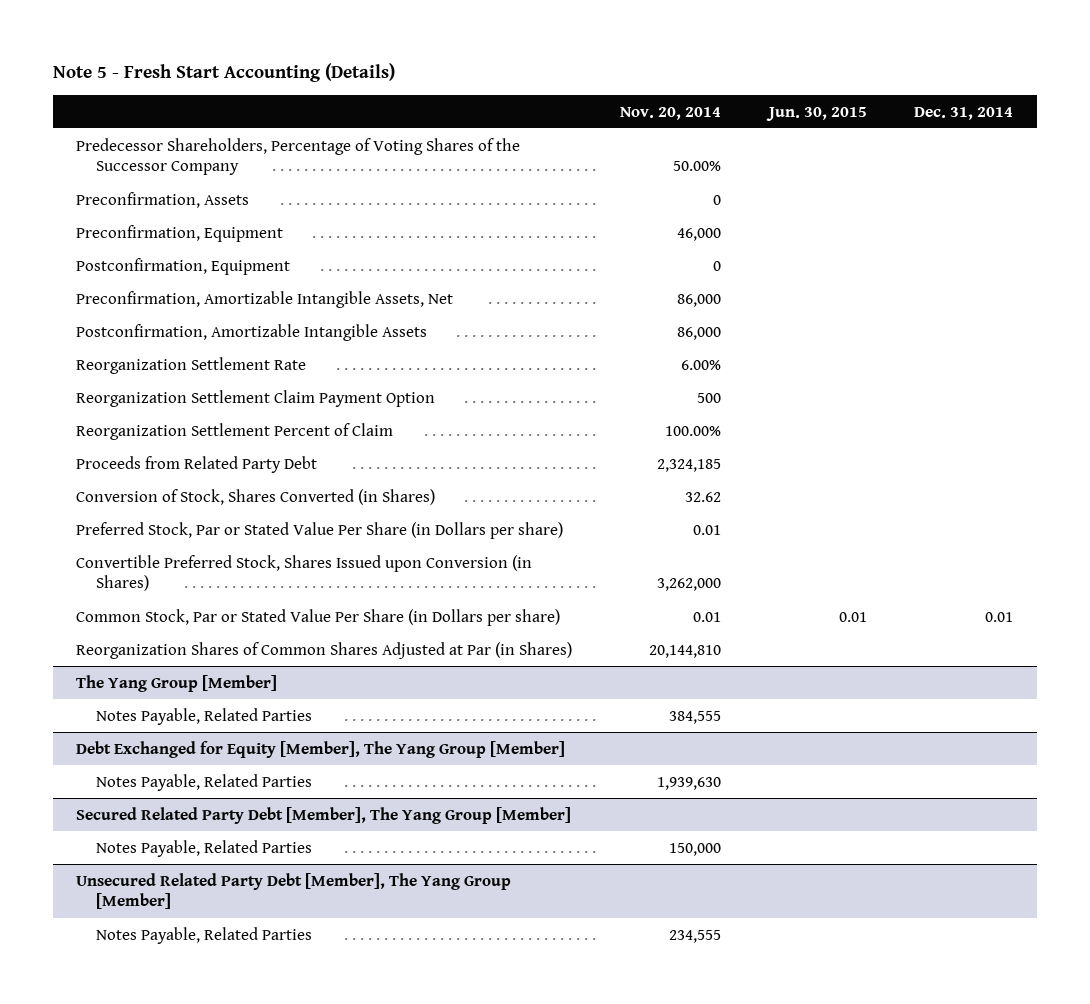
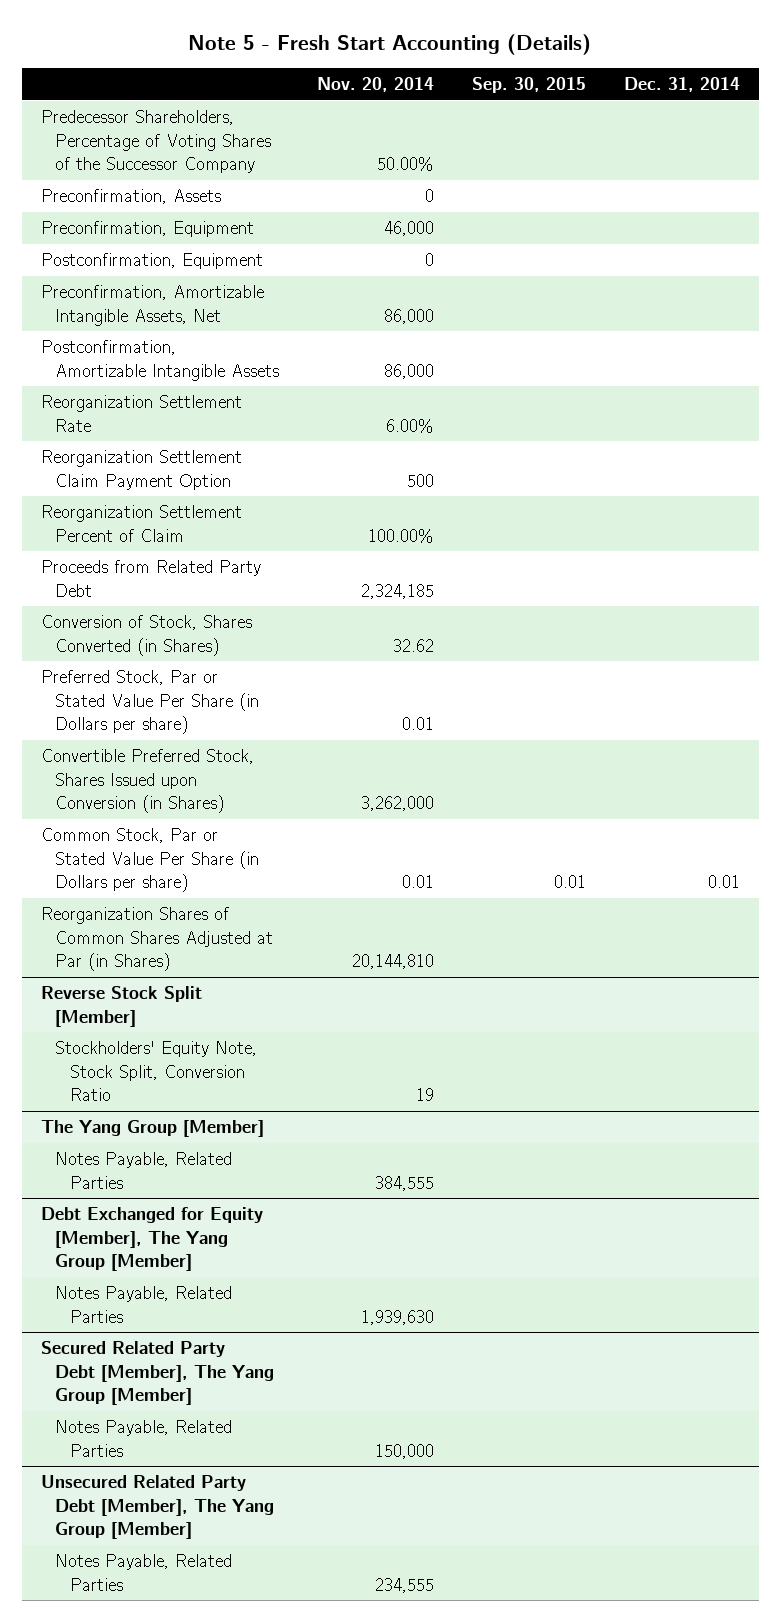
[765,106,867,121] Jun. 30, 2015 -> none
none -> [472,76,587,93] Sep. 30, 2015
none -> [40,986,202,1027] Reverse Stock Split [Member]
none -> [55,1041,258,1101] Stockholders' Equity Note, Stock Split, Conversion Ratio

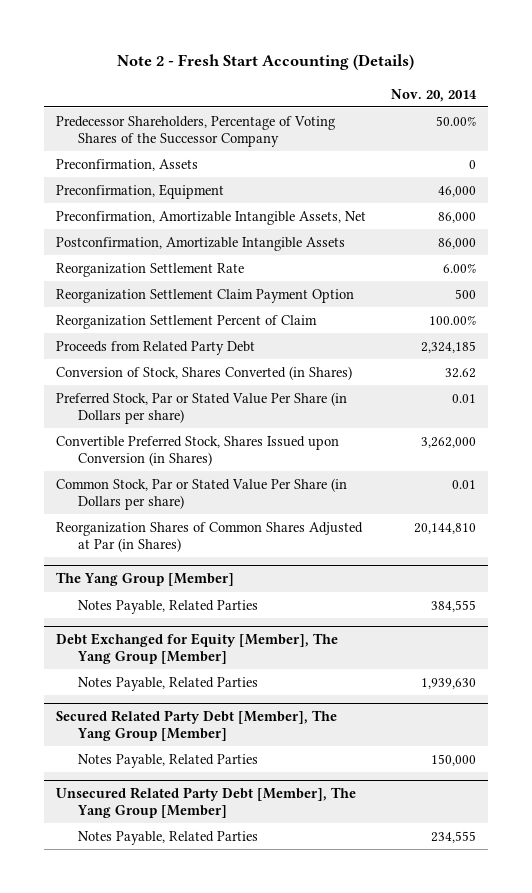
[188,33,592,55] Note 5 - Fresh Start Accounting (Details) -> [116,54,414,71] Note 2 - Fresh Start Accounting (Details)
[472,76,587,93] Sep. 30, 2015 -> none
[623,76,740,92] Dec. 31, 2014 -> none
[40,253,263,270] Postconfirmation, Equipment -> none
[40,986,202,1027] Reverse Stock Split [Member] -> none
[55,1041,258,1101] Stockholders' Equity Note, Stock Split, Conversion Ratio -> none

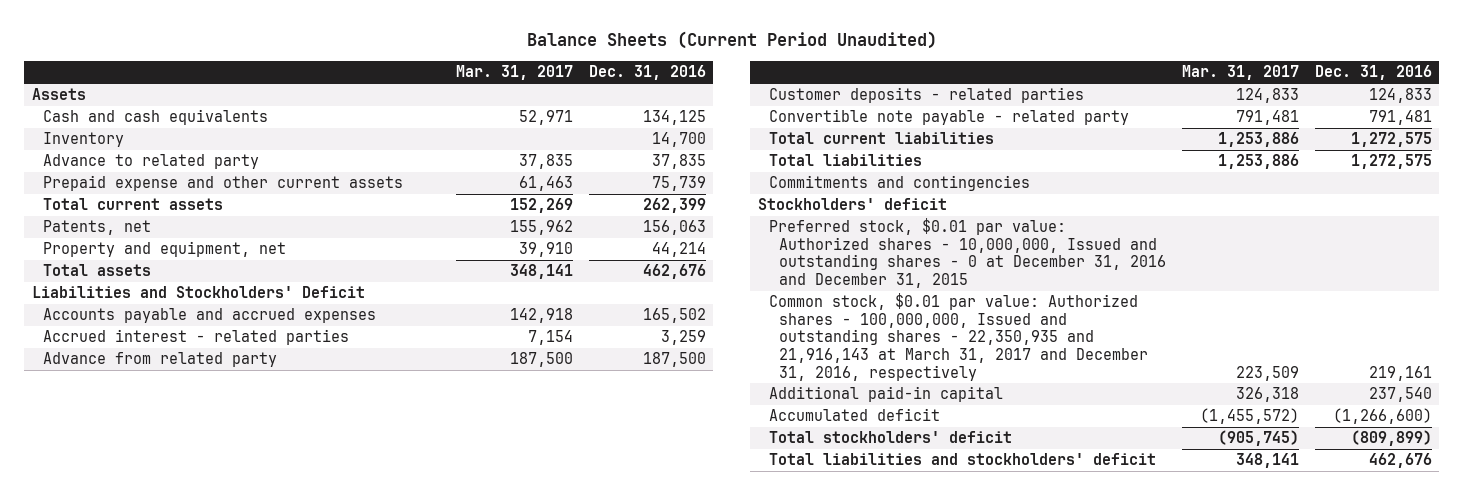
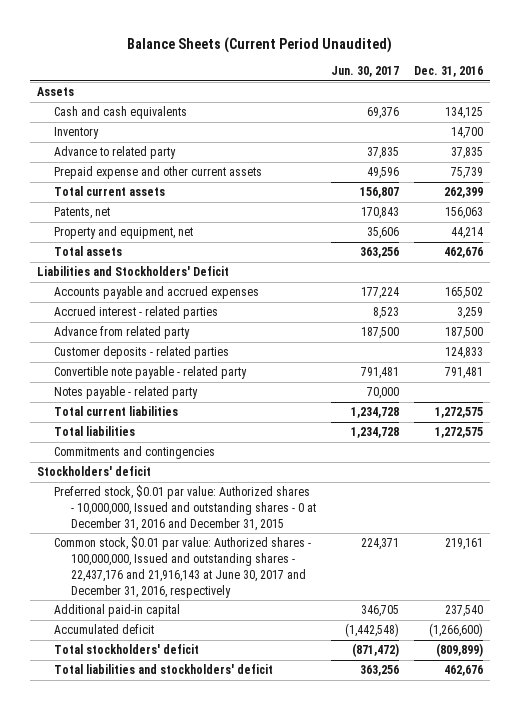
[456,65,574,81] Mar. 31, 2017 -> none
none -> [330,65,399,77] Jun. 30, 2017
none -> [53,386,198,400] Notes payable - related party
[768,293,1149,381] Common stock, $0.01 par value: Authorized shares - 100,000,000, Issued and outstanding shares - 22,350,935 and 21,916,143 at March 31, 2017 and December 31, 2016, respectively -> [53,536,311,598] Common stock, $0.01 par value: Authorized shares - 100,000,000, Issued and outstanding shares - 22,437,176 and 21,916,143 at June 30, 2017 and December 31, 2016, respectively

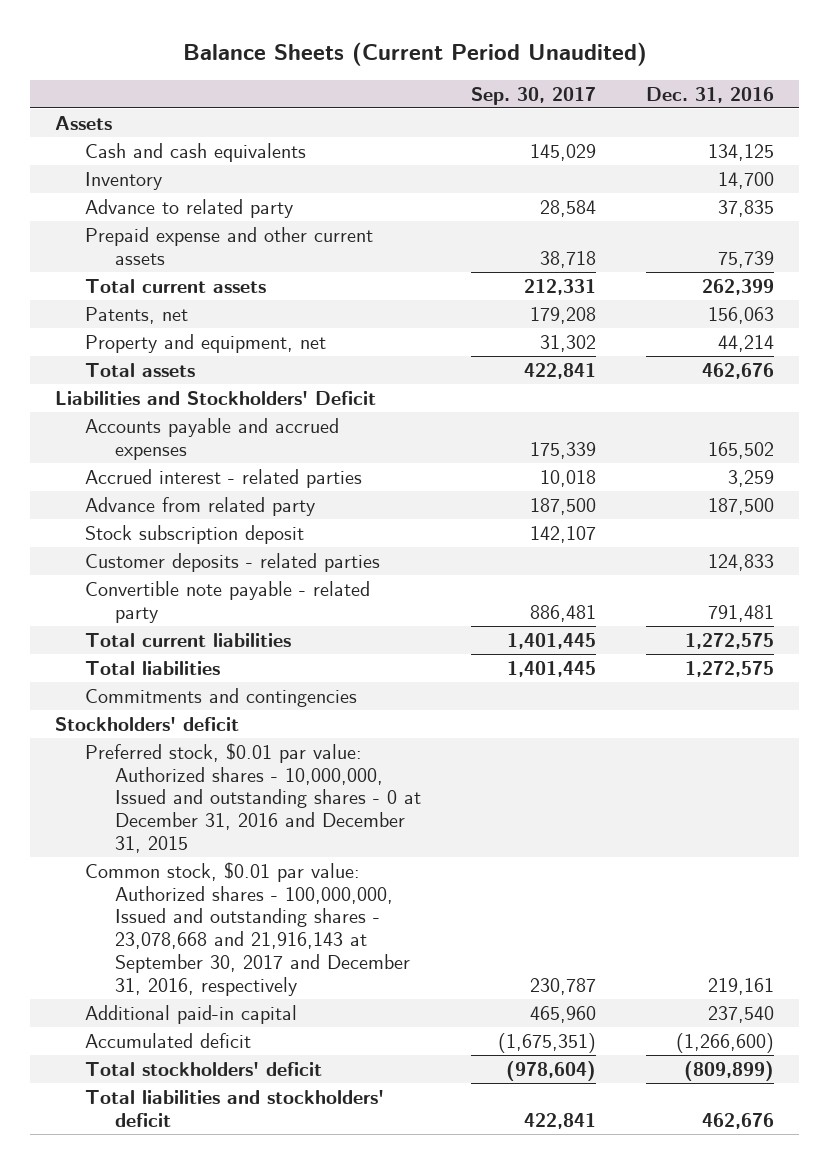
[330,65,399,77] Jun. 30, 2017 -> none
none -> [471,86,597,105] Sep. 30, 2017
none -> [85,524,305,544] Stock subscription deposit
[53,386,198,400] Notes payable - related party -> none
[53,536,311,598] Common stock, $0.01 par value: Authorized shares - 100,000,000, Issued and outstanding shares - 22,437,176 and 21,916,143 at June 30, 2017 and December 31, 2016, respectively -> [85,861,411,996] Common stock, $0.01 par value: Authorized shares - 100,000,000, Issued and outstanding shares - 23,078,668 and 21,916,143 at September 30, 2017 and December 31, 2016, respectively

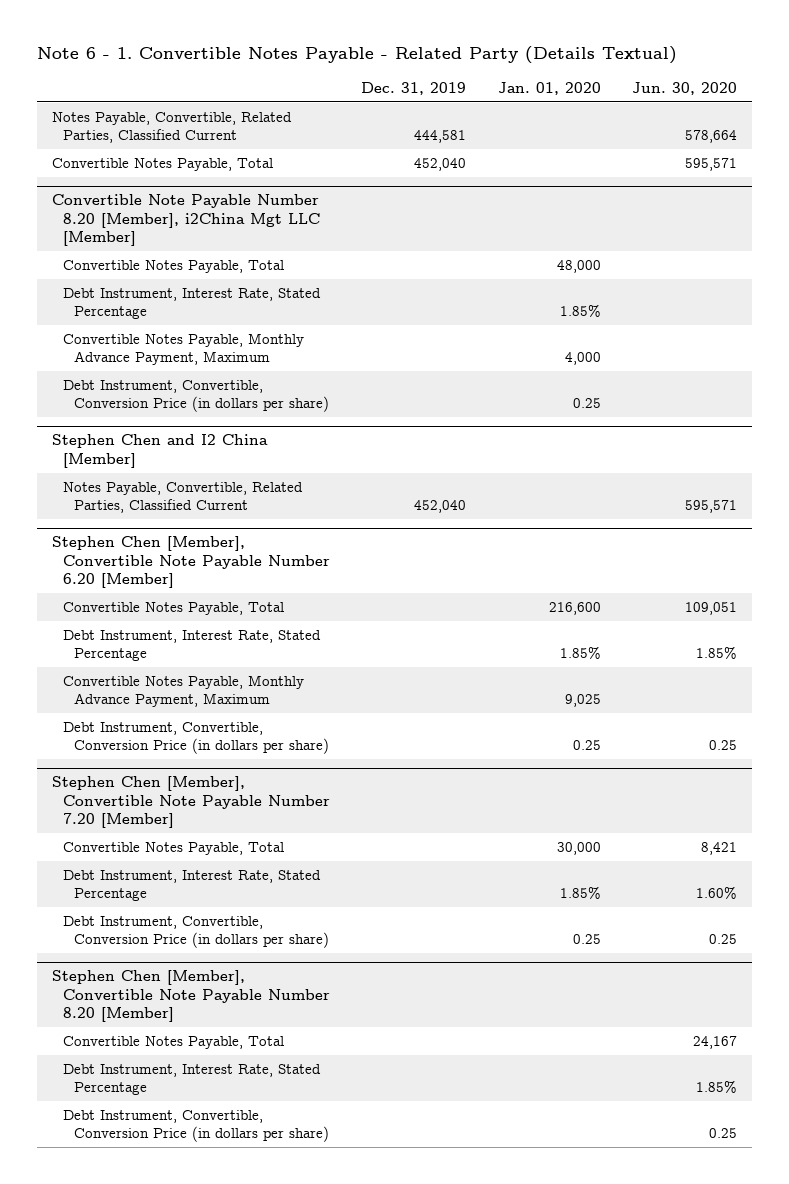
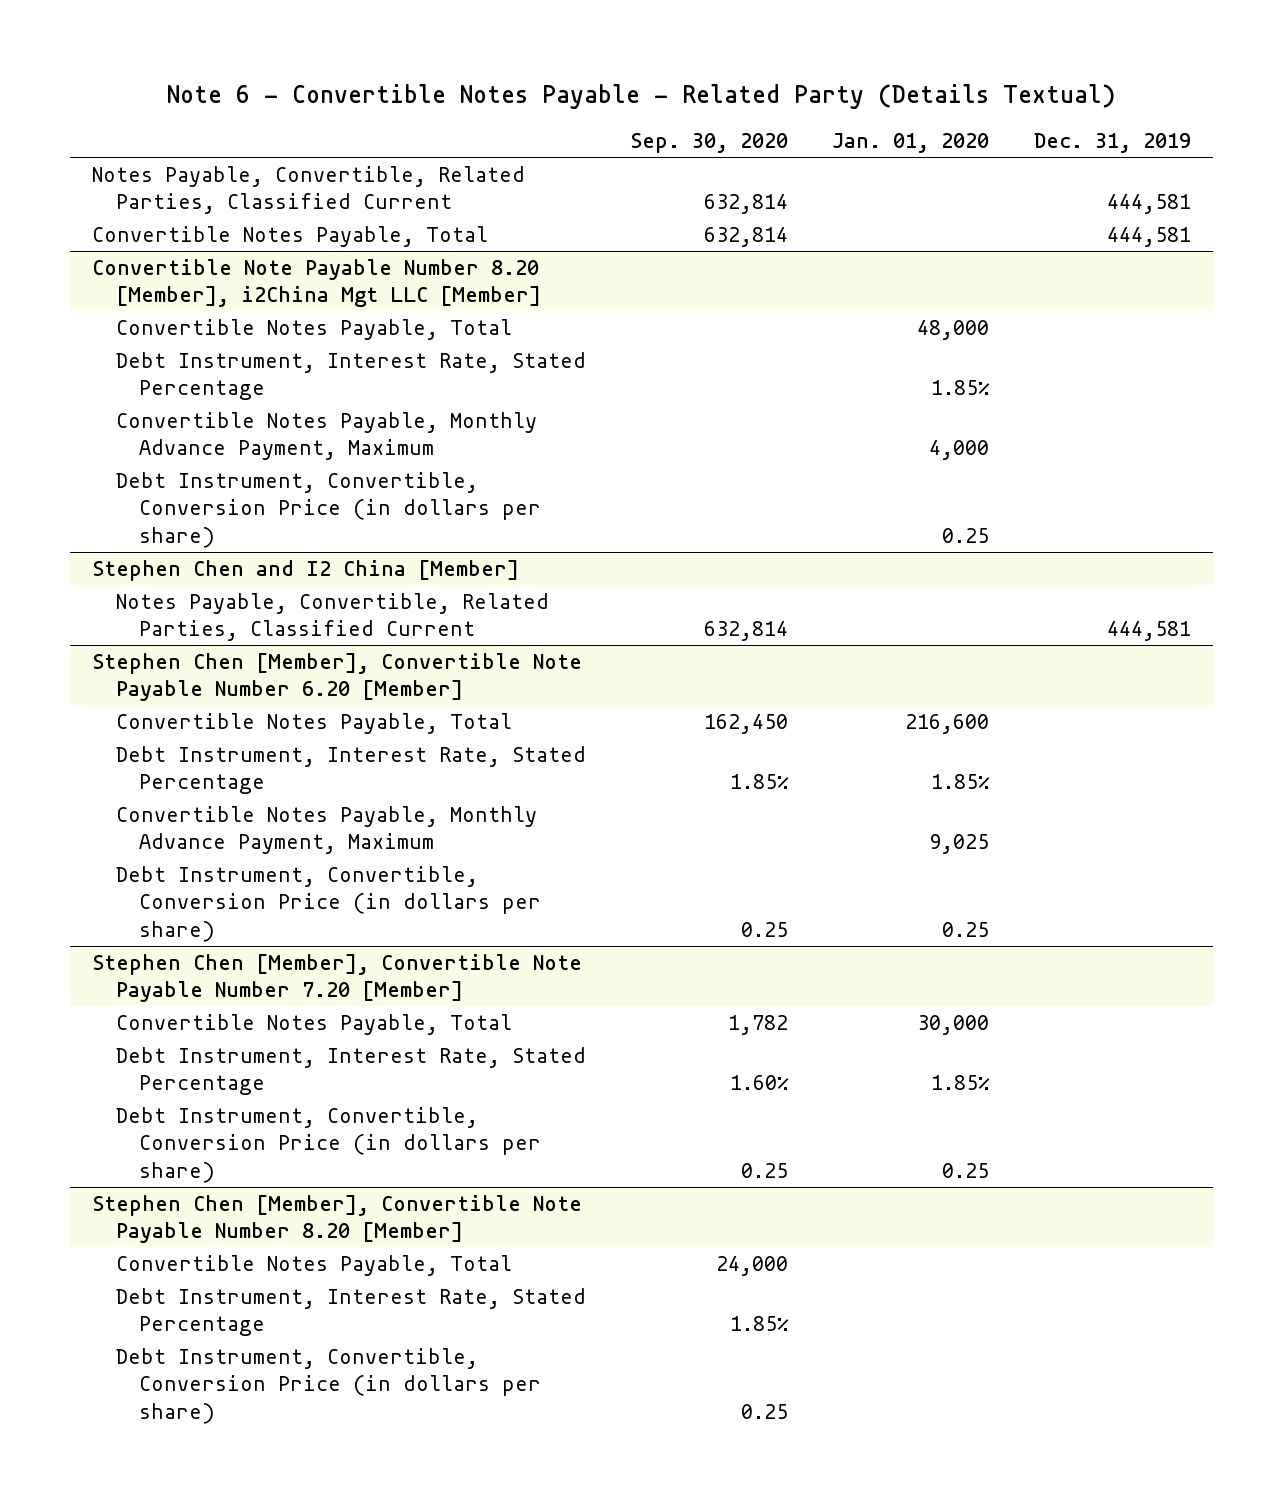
[36,46,677,65] Note 6 - 1. Convertible Notes Payable - Related Party (Details Textual) -> [167,84,1116,110] Note 6 - Convertible Notes Payable - Related Party (Details Textual)
[631,81,737,95] Jun. 30, 2020 -> none
none -> [630,133,789,154] Sep. 30, 2020
[414,157,467,171] 452,040 -> [1106,226,1191,247] 444,581
[414,500,467,514] 452,040 -> [1106,621,1191,642] 444,581

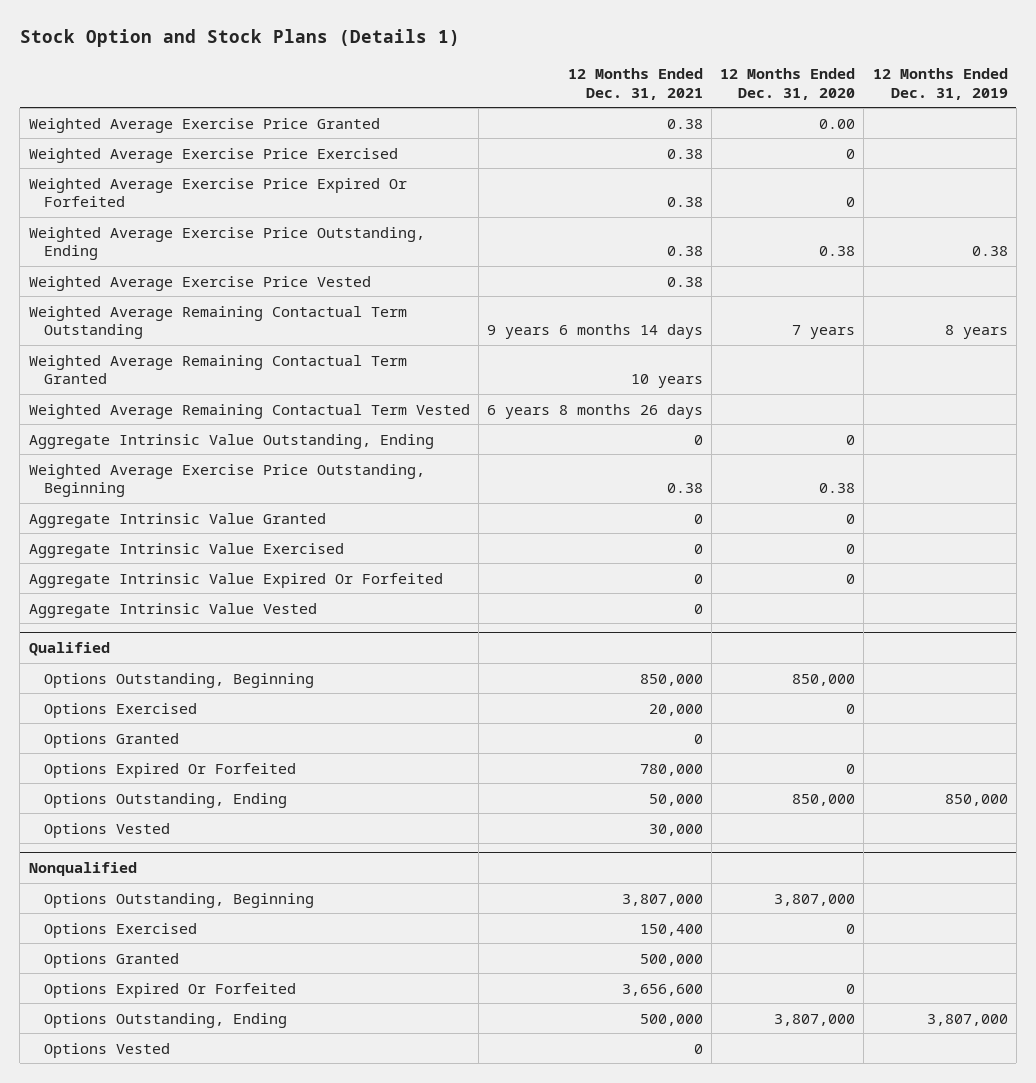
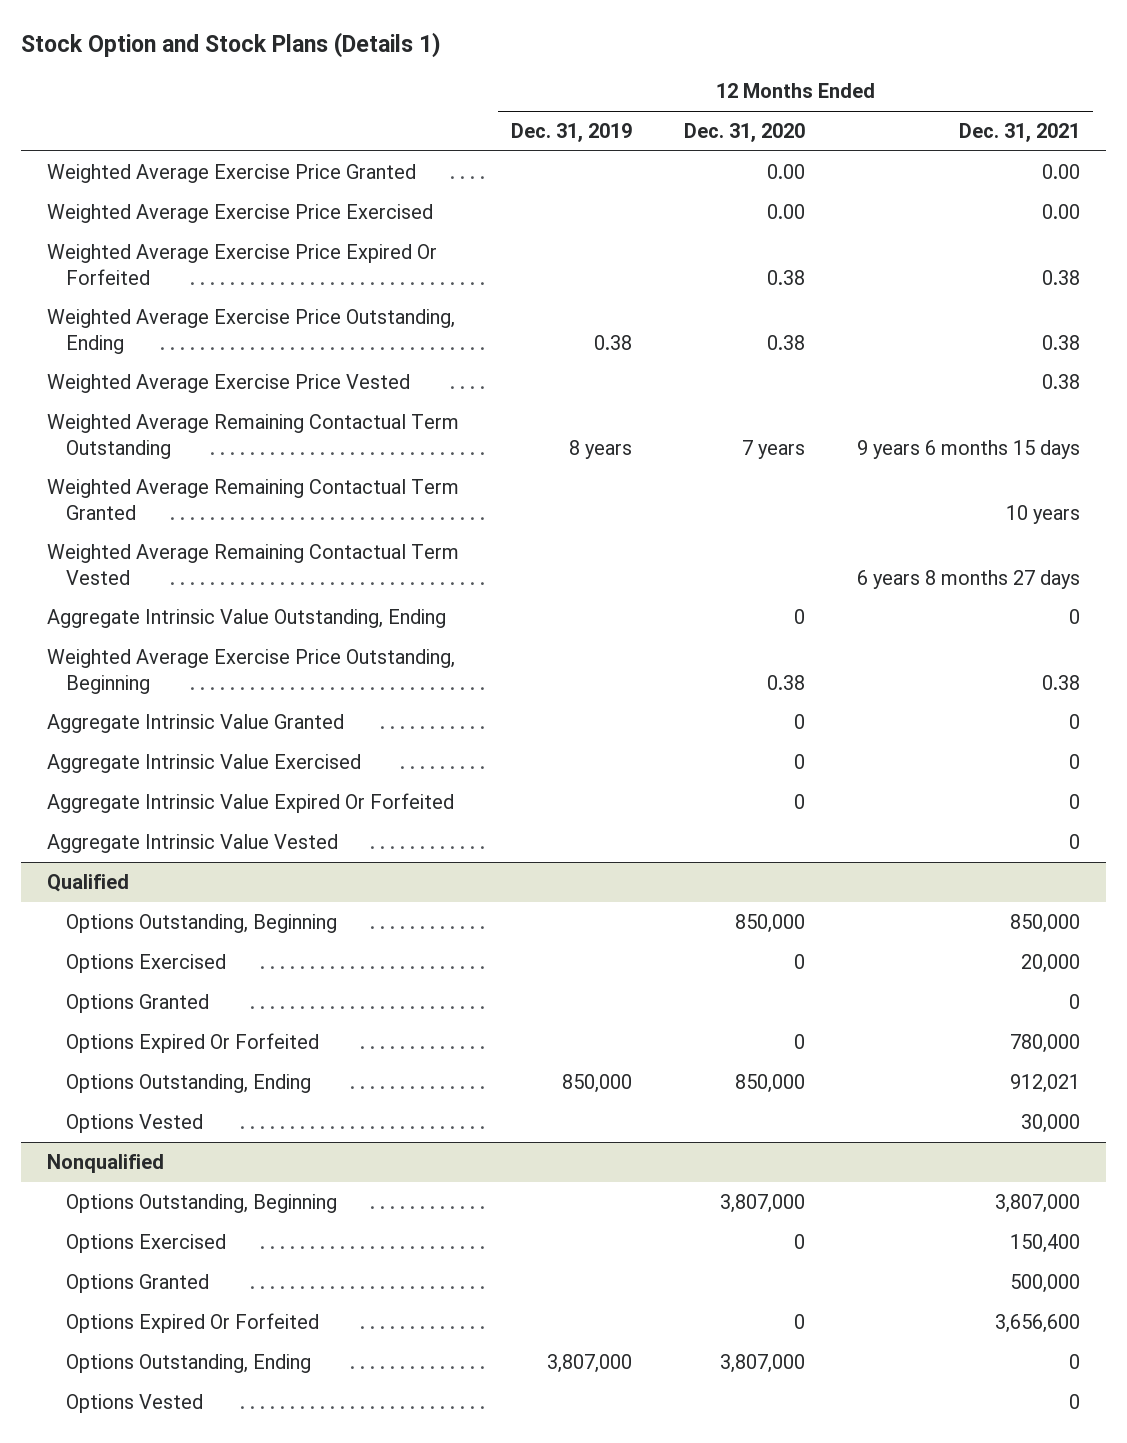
[666,118,703,129] 0.38 -> [1042,163,1081,179] 0.00
[666,148,703,159] 0.38 -> [1042,203,1081,219] 0.00
[846,148,856,159] 0 -> [767,203,806,219] 0.00
[846,197,856,208] 0 -> [767,269,806,285] 0.38
[486,324,703,340] 9 years 6 months 14 days -> [857,439,1081,459] 9 years 6 months 15 days
[486,403,703,419] 6 years 8 months 26 days -> [857,569,1081,589] 6 years 8 months 27 days
[648,793,703,806] 50,000 -> [1010,1073,1081,1093] 912,021
[639,1013,703,1026] 500,000 -> [1069,1353,1081,1369] 0

